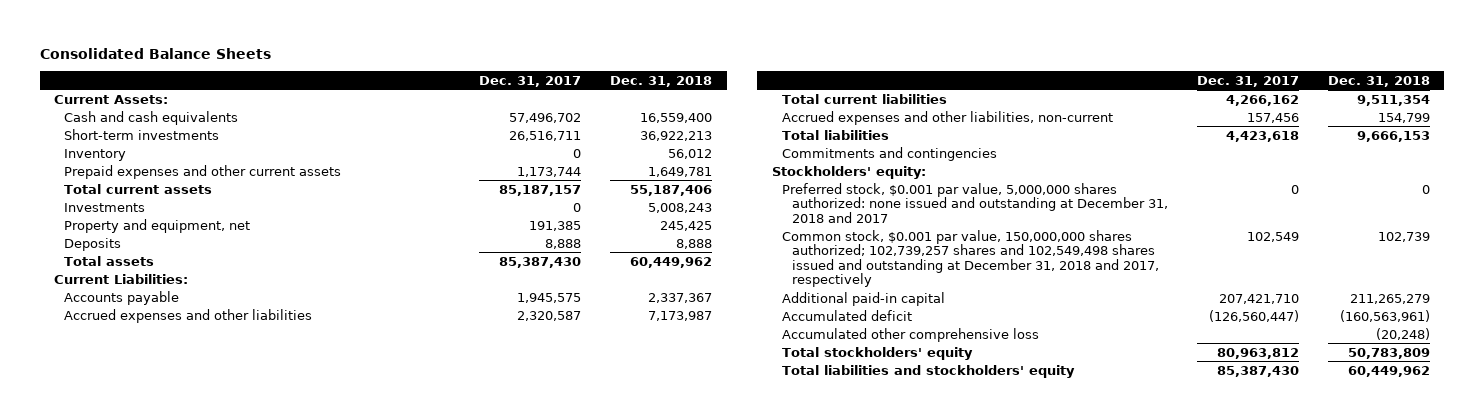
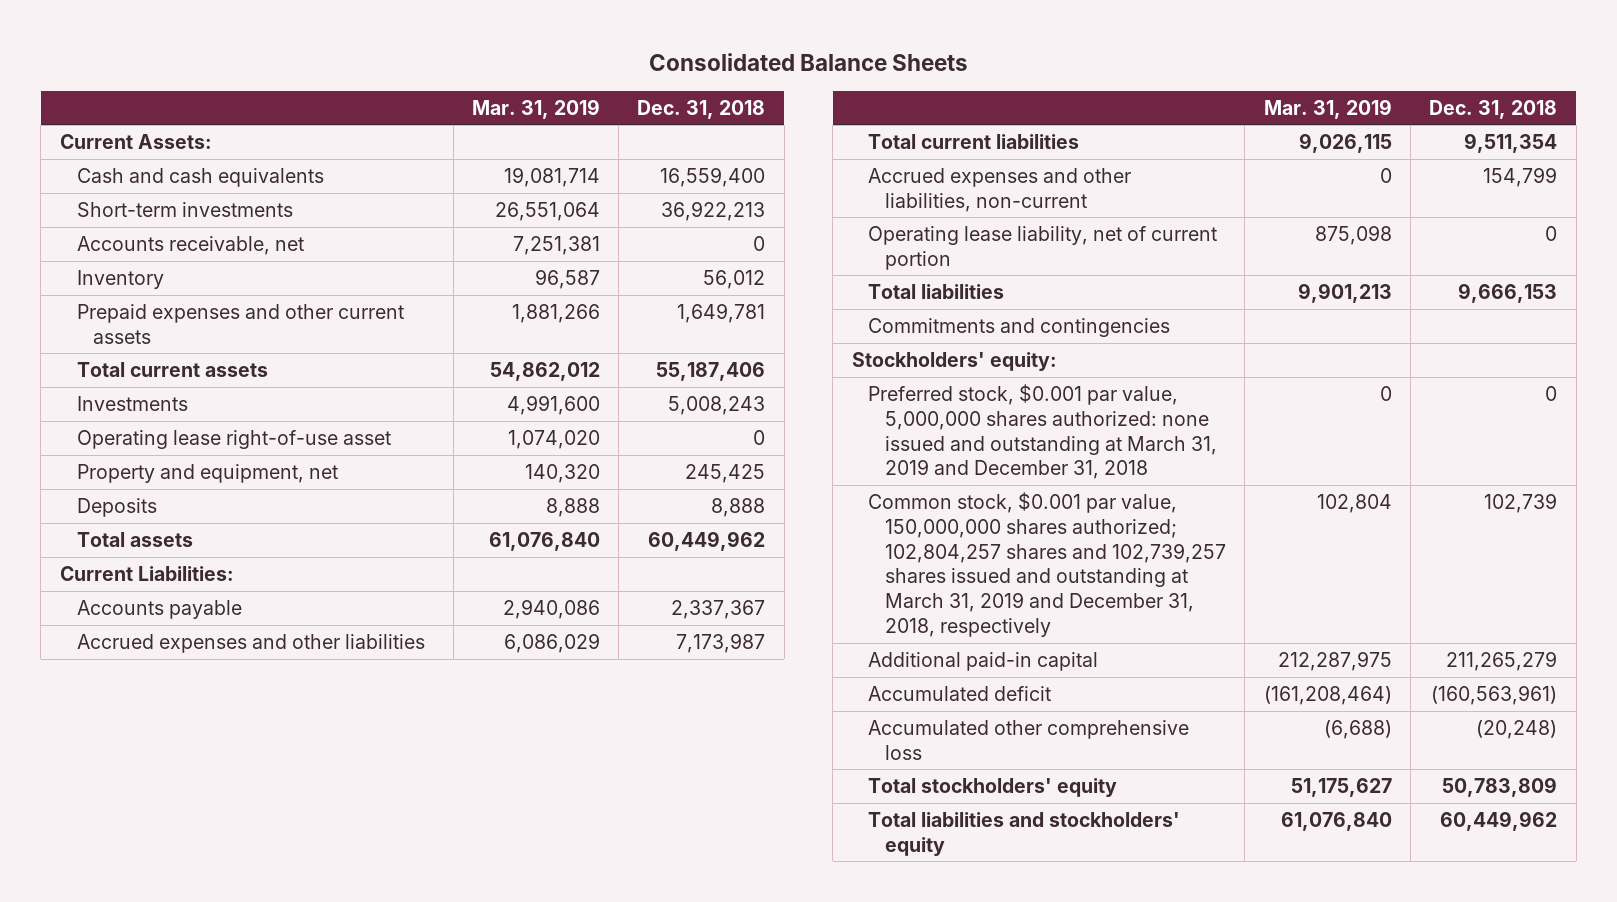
[478,75,581,87] Dec. 31, 2017 -> none
none -> [471,98,600,119] Mar. 31, 2019
none -> [76,235,304,255] Accounts receivable, net
none -> [76,429,391,449] Operating lease right-of-use asset
none -> [868,225,1218,270] Operating lease liability, net of current portion
[781,182,1168,223] Preferred stock, $0.001 par value, 5,000,000 shares authorized: none issued and outstanding at December 31, 2018 and 2017 -> [868,383,1218,480] Preferred stock, $0.001 par value, 5,000,000 shares authorized: none issued and outstanding at March 31, 2019 and December 31, 2018
[781,229,1159,288] Common stock, $0.001 par value, 150,000,000 shares authorized; 102,739,257 shares and 102,549,498 shares issued and outstanding at December 31, 2018 and 2017, respectively -> [868,491,1227,637] Common stock, $0.001 par value, 150,000,000 shares authorized; 102,804,257 shares and 102,739,257 shares issued and outstanding at March 31, 2019 and December 31, 2018, respectively

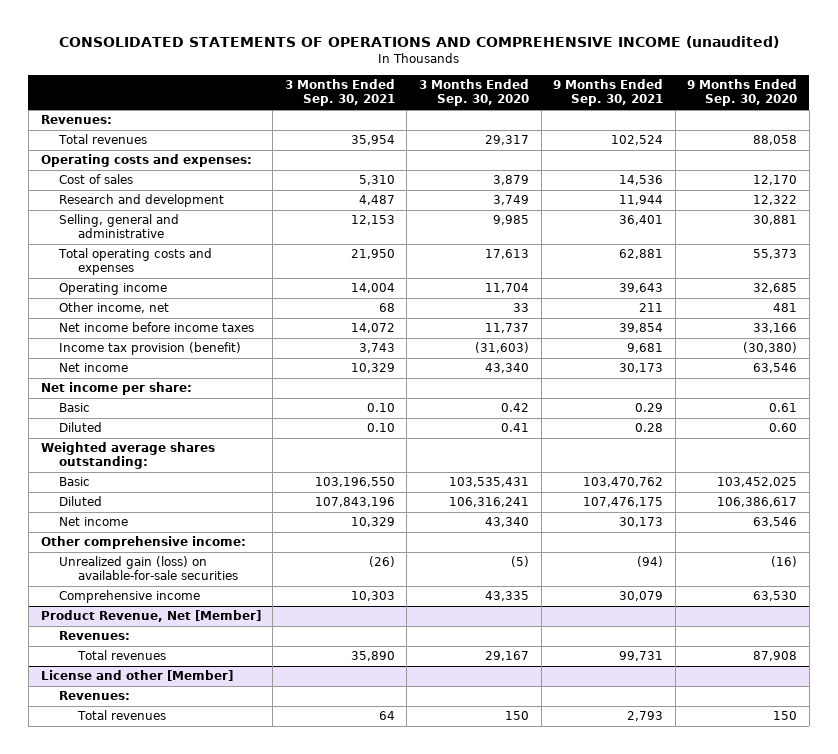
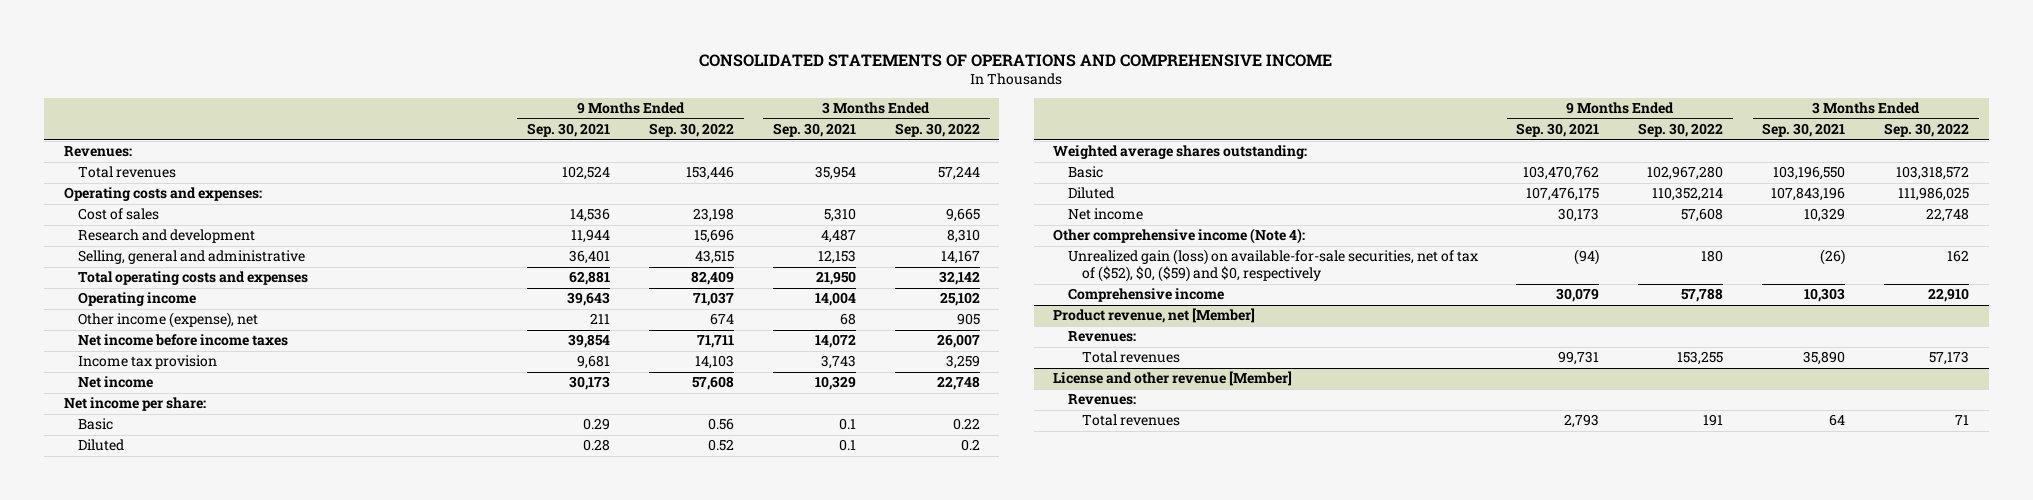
[58,36,779,49] CONSOLIDATED STATEMENTS OF OPERATIONS AND COMPREHENSIVE INCOME (unaudited) -> [699,53,1333,67] CONSOLIDATED STATEMENTS OF OPERATIONS AND COMPREHENSIVE INCOME
[418,79,529,107] 3 Months Ended Sep. 30, 2020 -> none
[687,79,798,107] 9 Months Ended Sep. 30, 2020 -> none
none -> [648,123,734,138] Sep. 30, 2022
none -> [894,123,980,138] Sep. 30, 2022
[59,302,170,314] Other income, net -> [78,312,259,329] Other income (expense), net
[59,342,242,356] Income tax provision (benefit) -> [78,355,218,370] Income tax provision
[366,403,395,413] 0.10 -> [838,418,856,431] 0.1
[366,423,395,433] 0.10 -> [838,439,856,452] 0.1
[40,536,246,550] Other comprehensive income: -> [1053,228,1306,245] Other comprehensive income (Note 4):
[59,556,239,581] Unrealized gain (loss) on available-for-sale securities -> [1067,249,1478,282] Unrealized gain (loss) on available-for-sale securities, net of tax of ($52), $0, ($59) and $0, respectively
[40,610,261,623] Product Revenue, Net [Member] -> [1053,308,1256,324] Product revenue, net [Member]
[40,670,233,682] License and other [Member] -> [1053,371,1293,387] License and other revenue [Member]

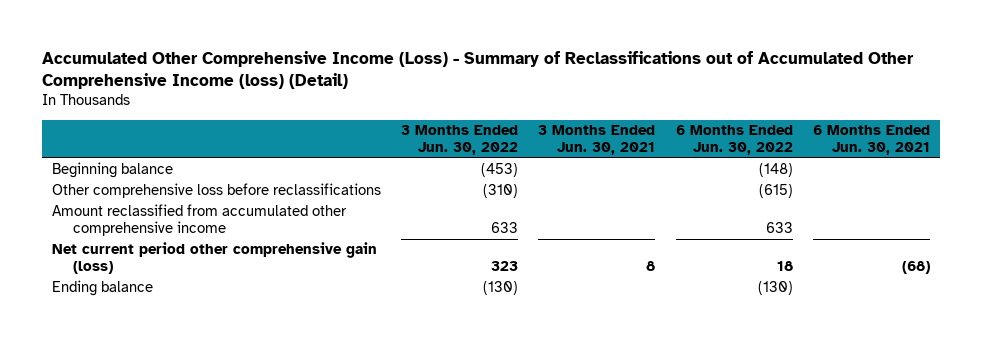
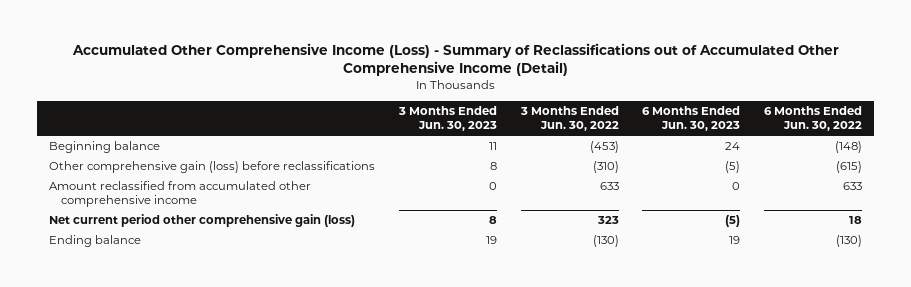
[41,50,914,89] Accumulated Other Comprehensive Income (Loss) - Summary of Reclassifications out of Accumulated Other Comprehensive Income (loss) (Detail) -> [71,43,839,77] Accumulated Other Comprehensive Income (Loss) - Summary of Reclassifications out of Accumulated Other Comprehensive Income (Detail)
[538,124,656,155] 3 Months Ended Jun. 30, 2021 -> none
[813,124,931,155] 6 Months Ended Jun. 30, 2021 -> none
none -> [397,105,497,132] 3 Months Ended Jun. 30, 2023
none -> [642,105,741,132] 6 Months Ended Jun. 30, 2023
[51,183,381,199] Other comprehensive loss before reclassifications -> [49,161,376,174] Other comprehensive gain (loss) before reclassifications

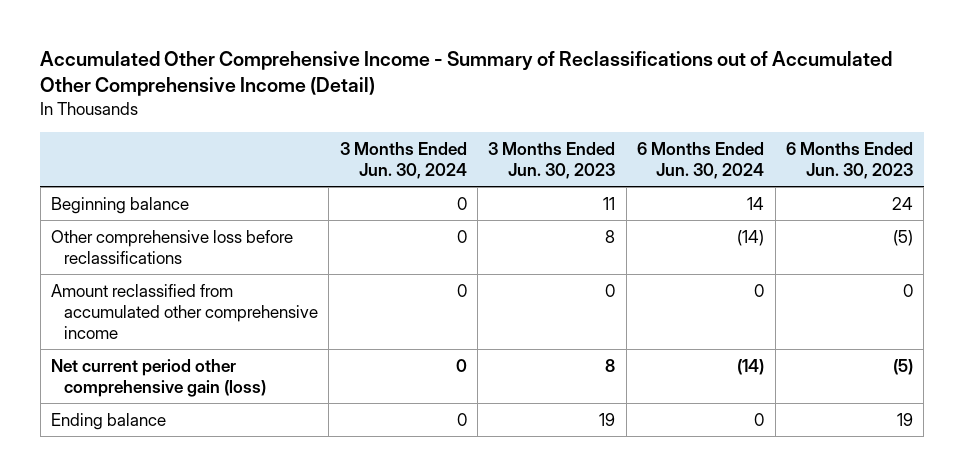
[71,43,839,77] Accumulated Other Comprehensive Income (Loss) - Summary of Reclassifications out of Accumulated Other Comprehensive Income (Detail) -> [40,51,893,97] Accumulated Other Comprehensive Income - Summary of Reclassifications out of Accumulated Other Comprehensive Income (Detail)
[519,105,619,132] 3 Months Ended Jun. 30, 2022 -> none
[764,105,863,132] 6 Months Ended Jun. 30, 2022 -> none
none -> [339,141,467,179] 3 Months Ended Jun. 30, 2024
none -> [637,141,765,179] 6 Months Ended Jun. 30, 2024
[49,161,376,174] Other comprehensive gain (loss) before reclassifications -> [51,229,294,264] Other comprehensive loss before reclassifications

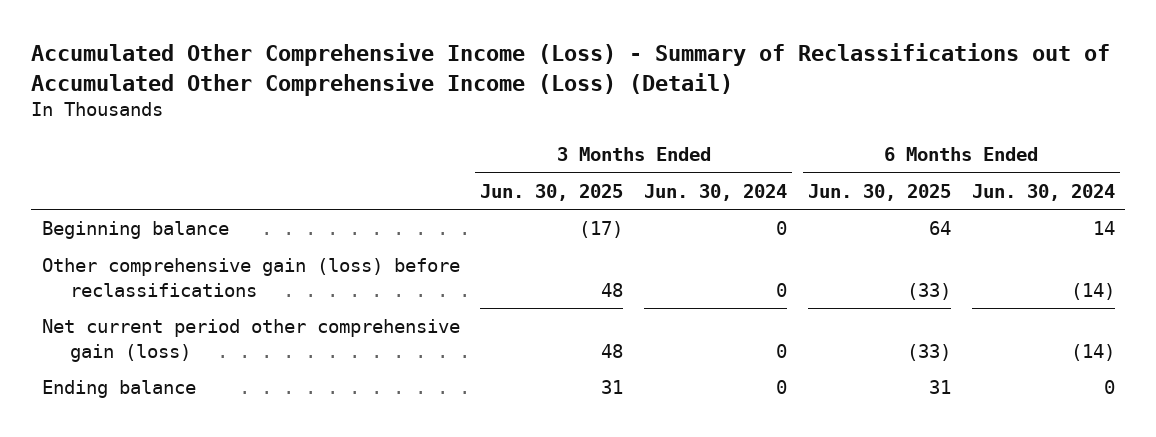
[40,51,893,97] Accumulated Other Comprehensive Income - Summary of Reclassifications out of Accumulated Other Comprehensive Income (Detail) -> [31,42,1111,96] Accumulated Other Comprehensive Income (Loss) - Summary of Reclassifications out of Accumulated Other Comprehensive Income (Loss) (Detail)
[488,141,616,179] 3 Months Ended Jun. 30, 2023 -> none
[785,141,913,179] 6 Months Ended Jun. 30, 2023 -> none
none -> [480,183,624,201] Jun. 30, 2025
none -> [807,183,951,201] Jun. 30, 2025
[51,283,318,339] Amount reclassified from accumulated other comprehensive income -> none
[51,229,294,264] Other comprehensive loss before reclassifications -> [41,258,460,297] Other comprehensive gain (loss) before reclassifications

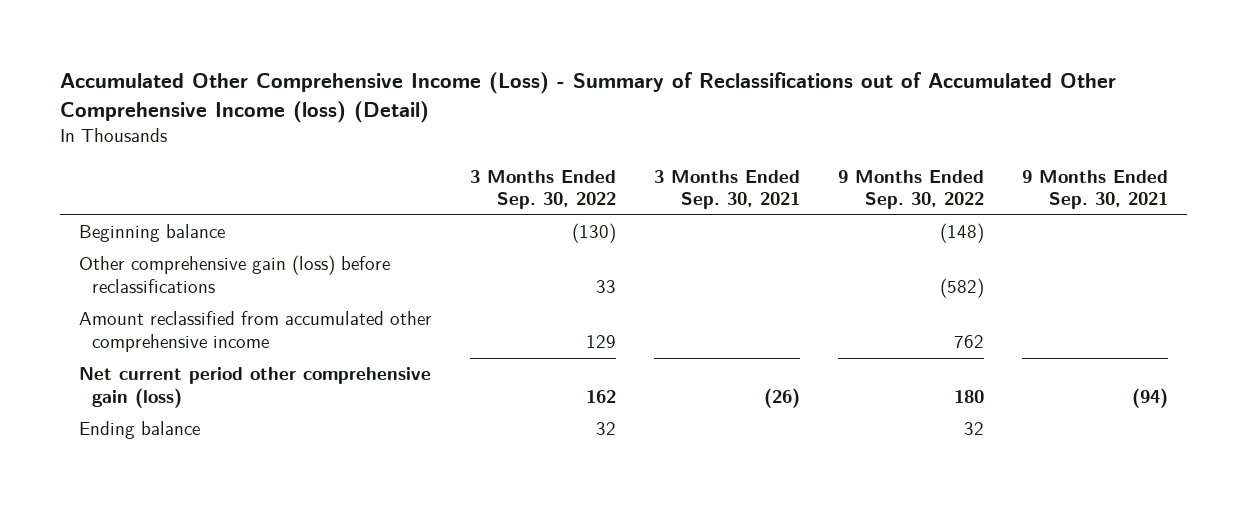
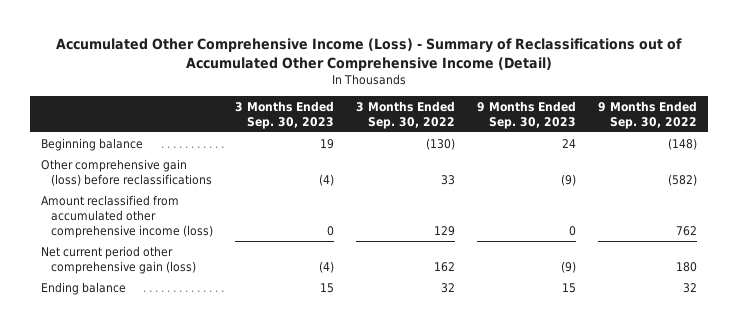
[59,72,1116,123] Accumulated Other Comprehensive Income (Loss) - Summary of Reclassifications out of Accumulated Other Comprehensive Income (loss) (Detail) -> [56,37,683,71] Accumulated Other Comprehensive Income (Loss) - Summary of Reclassifications out of Accumulated Other Comprehensive Income (Detail)
[653,169,800,210] 3 Months Ended Sep. 30, 2021 -> none
[1021,169,1168,210] 9 Months Ended Sep. 30, 2021 -> none
none -> [235,101,335,129] 3 Months Ended Sep. 30, 2023
none -> [477,101,577,129] 9 Months Ended Sep. 30, 2023
[78,311,432,353] Amount reclassified from accumulated other comprehensive income -> [41,194,214,238] Amount reclassified from accumulated other comprehensive income (loss)

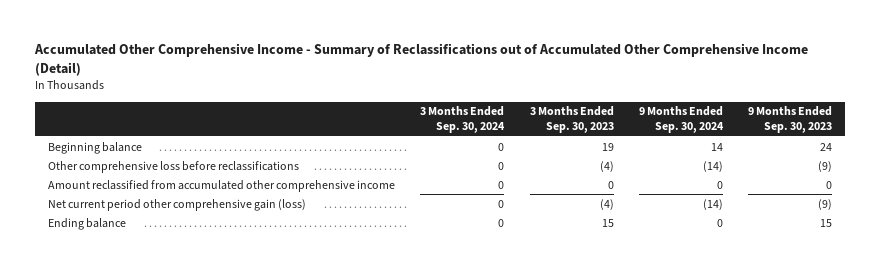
[56,37,683,71] Accumulated Other Comprehensive Income (Loss) - Summary of Reclassifications out of Accumulated Other Comprehensive Income (Detail) -> [33,42,808,76] Accumulated Other Comprehensive Income - Summary of Reclassifications out of Accumulated Other Comprehensive Income (Detail)
[356,101,456,129] 3 Months Ended Sep. 30, 2022 -> none
[597,101,697,129] 9 Months Ended Sep. 30, 2022 -> none
none -> [420,106,506,134] 3 Months Ended Sep. 30, 2024
none -> [638,106,724,134] 9 Months Ended Sep. 30, 2024
[41,158,213,186] Other comprehensive gain (loss) before reclassifications -> [47,160,299,173] Other comprehensive loss before reclassifications
[41,194,214,238] Amount reclassified from accumulated other comprehensive income (loss) -> [47,179,395,192] Amount reclassified from accumulated other comprehensive income

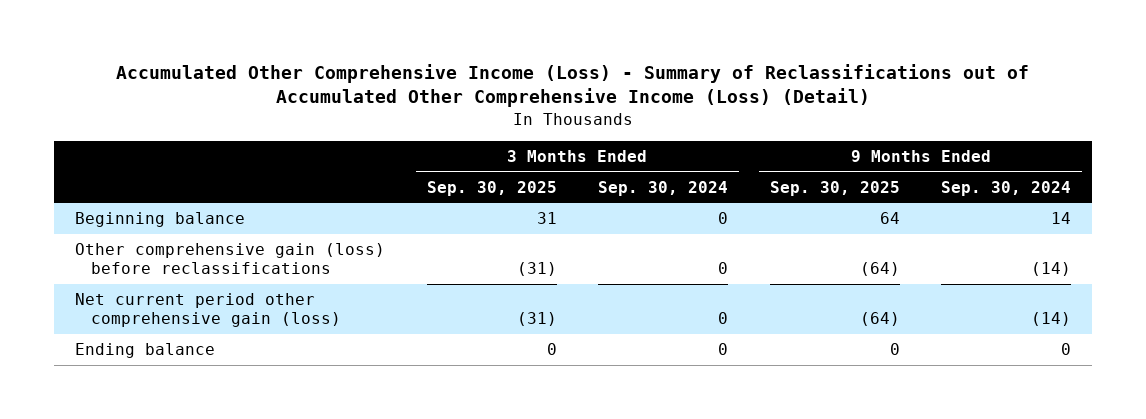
[33,42,808,76] Accumulated Other Comprehensive Income - Summary of Reclassifications out of Accumulated Other Comprehensive Income (Detail) -> [116,63,1030,108] Accumulated Other Comprehensive Income (Loss) - Summary of Reclassifications out of Accumulated Other Comprehensive Income (Loss) (Detail)
[529,106,614,134] 3 Months Ended Sep. 30, 2023 -> none
[748,106,833,134] 9 Months Ended Sep. 30, 2023 -> none
none -> [426,180,557,196] Sep. 30, 2025
none -> [769,180,900,196] Sep. 30, 2025
[47,179,395,192] Amount reclassified from accumulated other comprehensive income -> none
[47,160,299,173] Other comprehensive loss before reclassifications -> [75,243,386,274] Other comprehensive gain (loss) before reclassifications

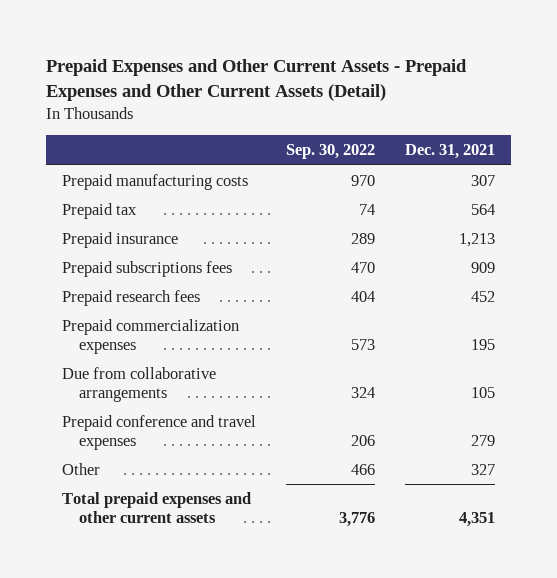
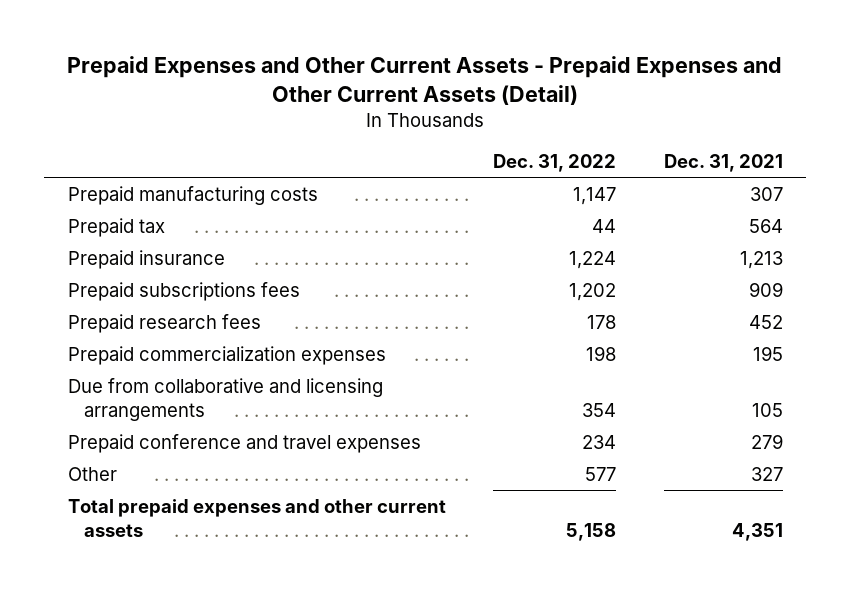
[286,144,376,160] Sep. 30, 2022 -> none
none -> [493,154,617,173] Dec. 31, 2022
[61,366,216,402] Due from collaborative arrangements -> [67,377,383,421] Due from collaborative and licensing arrangements

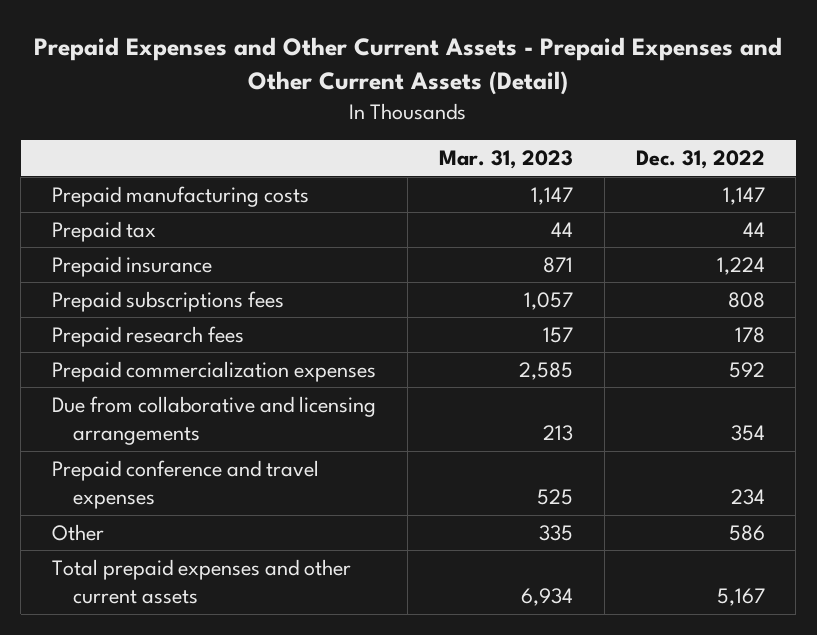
[663,154,783,173] Dec. 31, 2021 -> none
none -> [438,150,573,170] Mar. 31, 2023
[569,282,617,301] 1,202 -> [727,291,765,308] 808
[586,345,617,361] 198 -> [728,361,765,378] 592
[585,466,617,481] 577 -> [728,524,765,541] 586
[566,522,617,541] 5,158 -> [716,588,765,607] 5,167

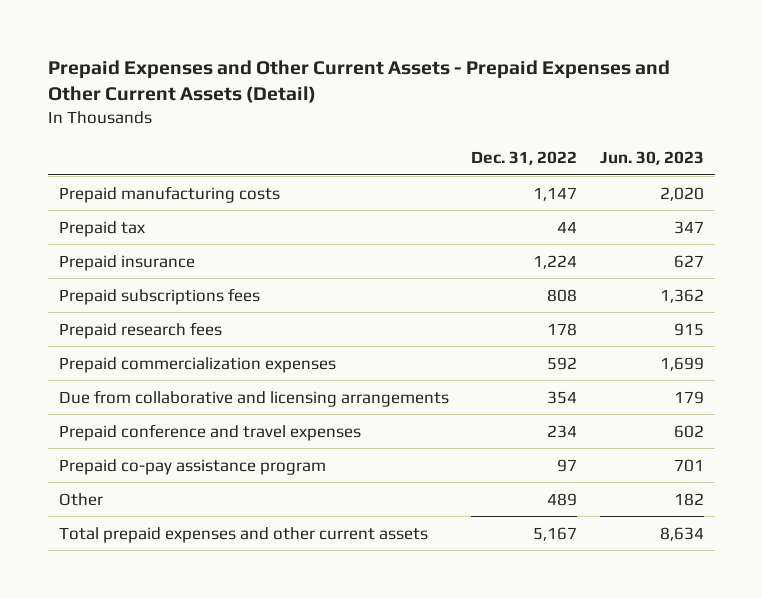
[438,150,573,170] Mar. 31, 2023 -> none
none -> [599,151,704,166] Jun. 30, 2023
none -> [58,458,326,475] Prepaid co-pay assistance program
[728,524,765,541] 586 -> [547,492,578,506] 489

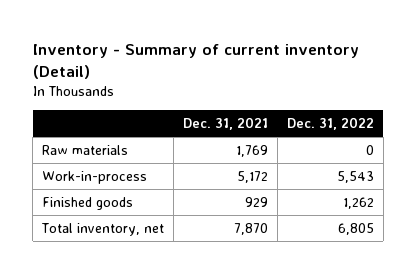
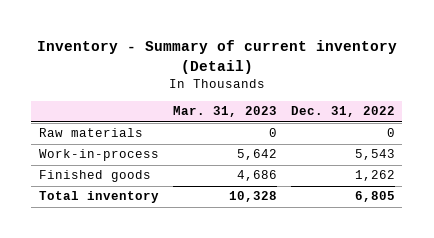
[182,117,268,131] Dec. 31, 2021 -> none
none -> [172,106,277,118] Mar. 31, 2023
[41,222,165,236] Total inventory, net -> [38,191,159,204] Total inventory

